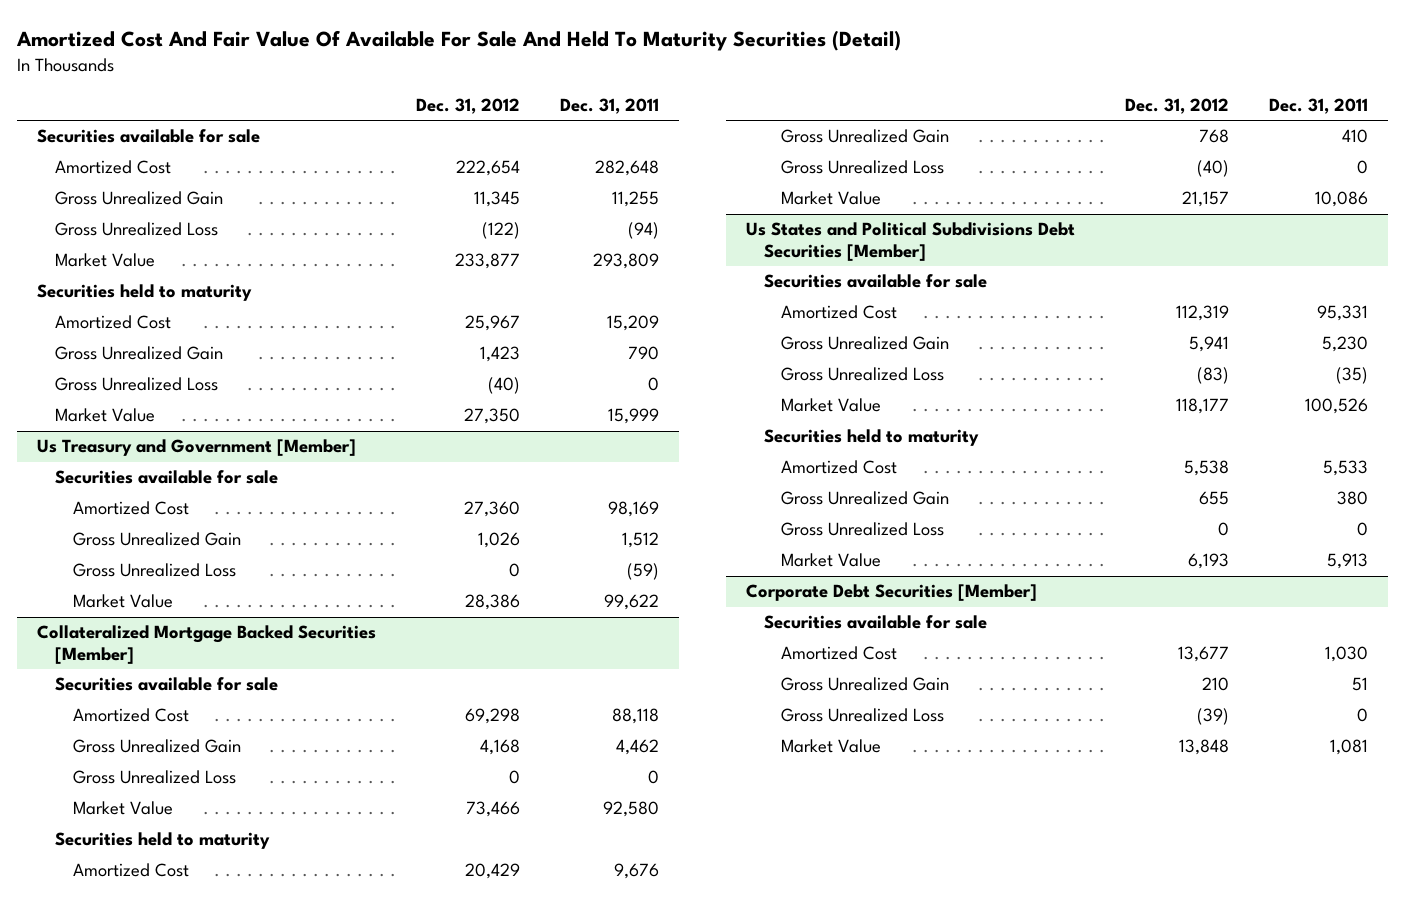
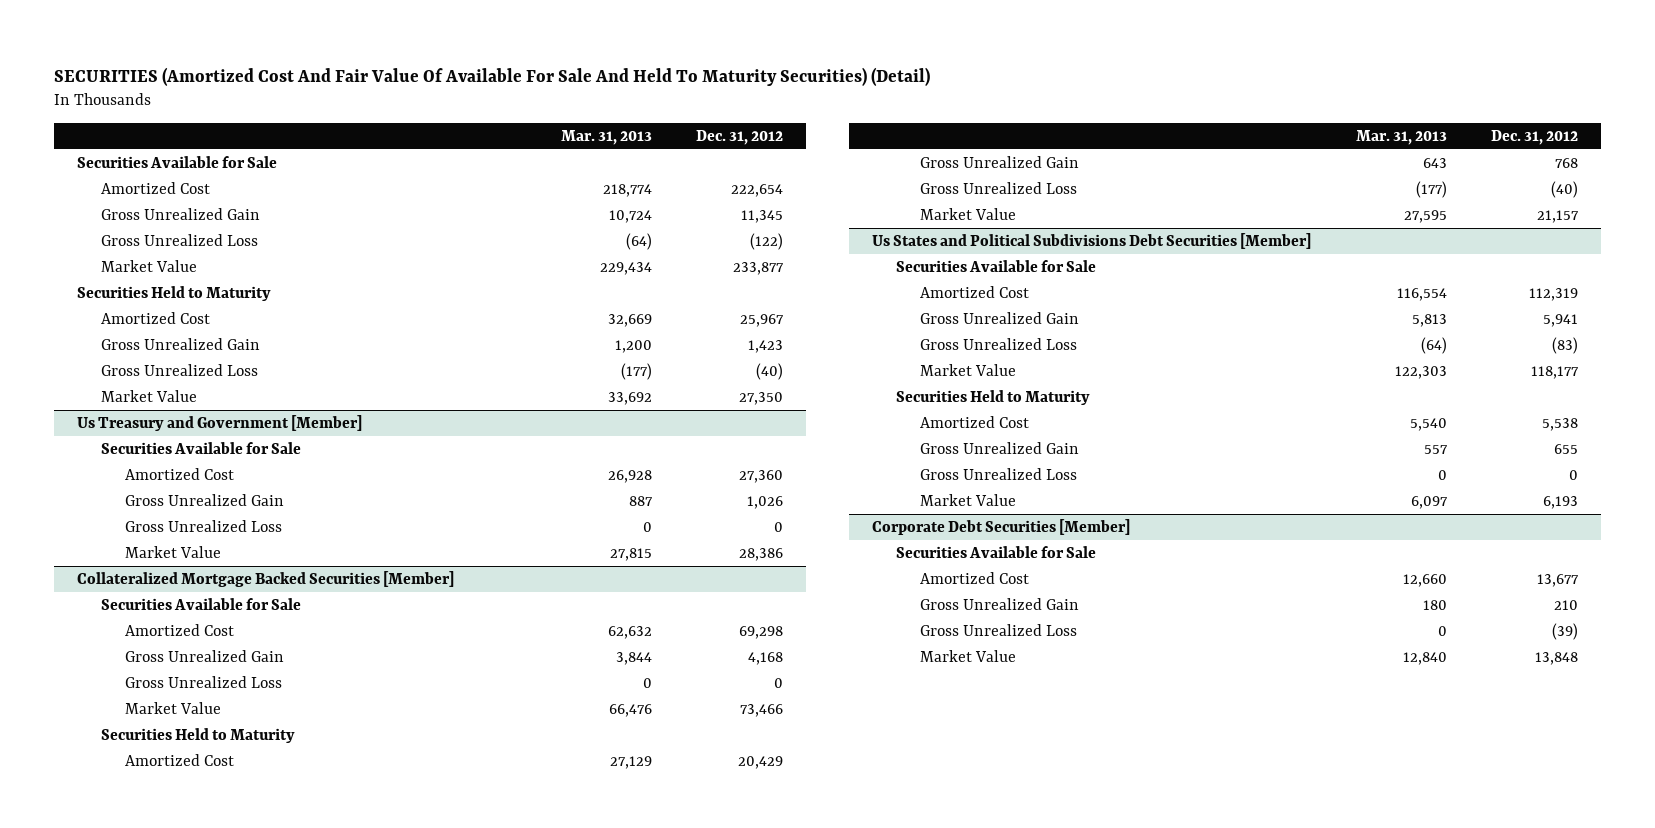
[16,29,902,51] Amortized Cost And Fair Value Of Available For Sale And Held To Maturity Securities (Detail) -> [54,66,931,86] SECURITIES (Amortized Cost And Fair Value Of Available For Sale And Held To Maturity Securities) (Detail)
[560,98,660,115] Dec. 31, 2011 -> none
none -> [560,129,652,145] Mar. 31, 2013
[37,129,261,144] Securities available for sale -> [76,156,277,169] Securities Available for Sale
[37,284,253,302] Securities held to maturity -> [76,286,271,302] Securities Held to Maturity
[55,470,279,485] Securities available for sale -> [100,442,301,455] Securities Available for Sale
[55,677,279,692] Securities available for sale -> [100,598,301,611] Securities Available for Sale
[55,832,271,850] Securities held to maturity -> [100,728,295,744] Securities Held to Maturity
[763,274,987,289] Securities available for sale -> [895,260,1096,273] Securities Available for Sale
[763,429,979,447] Securities held to maturity -> [895,390,1090,406] Securities Held to Maturity
[763,615,987,630] Securities available for sale -> [895,546,1096,559] Securities Available for Sale

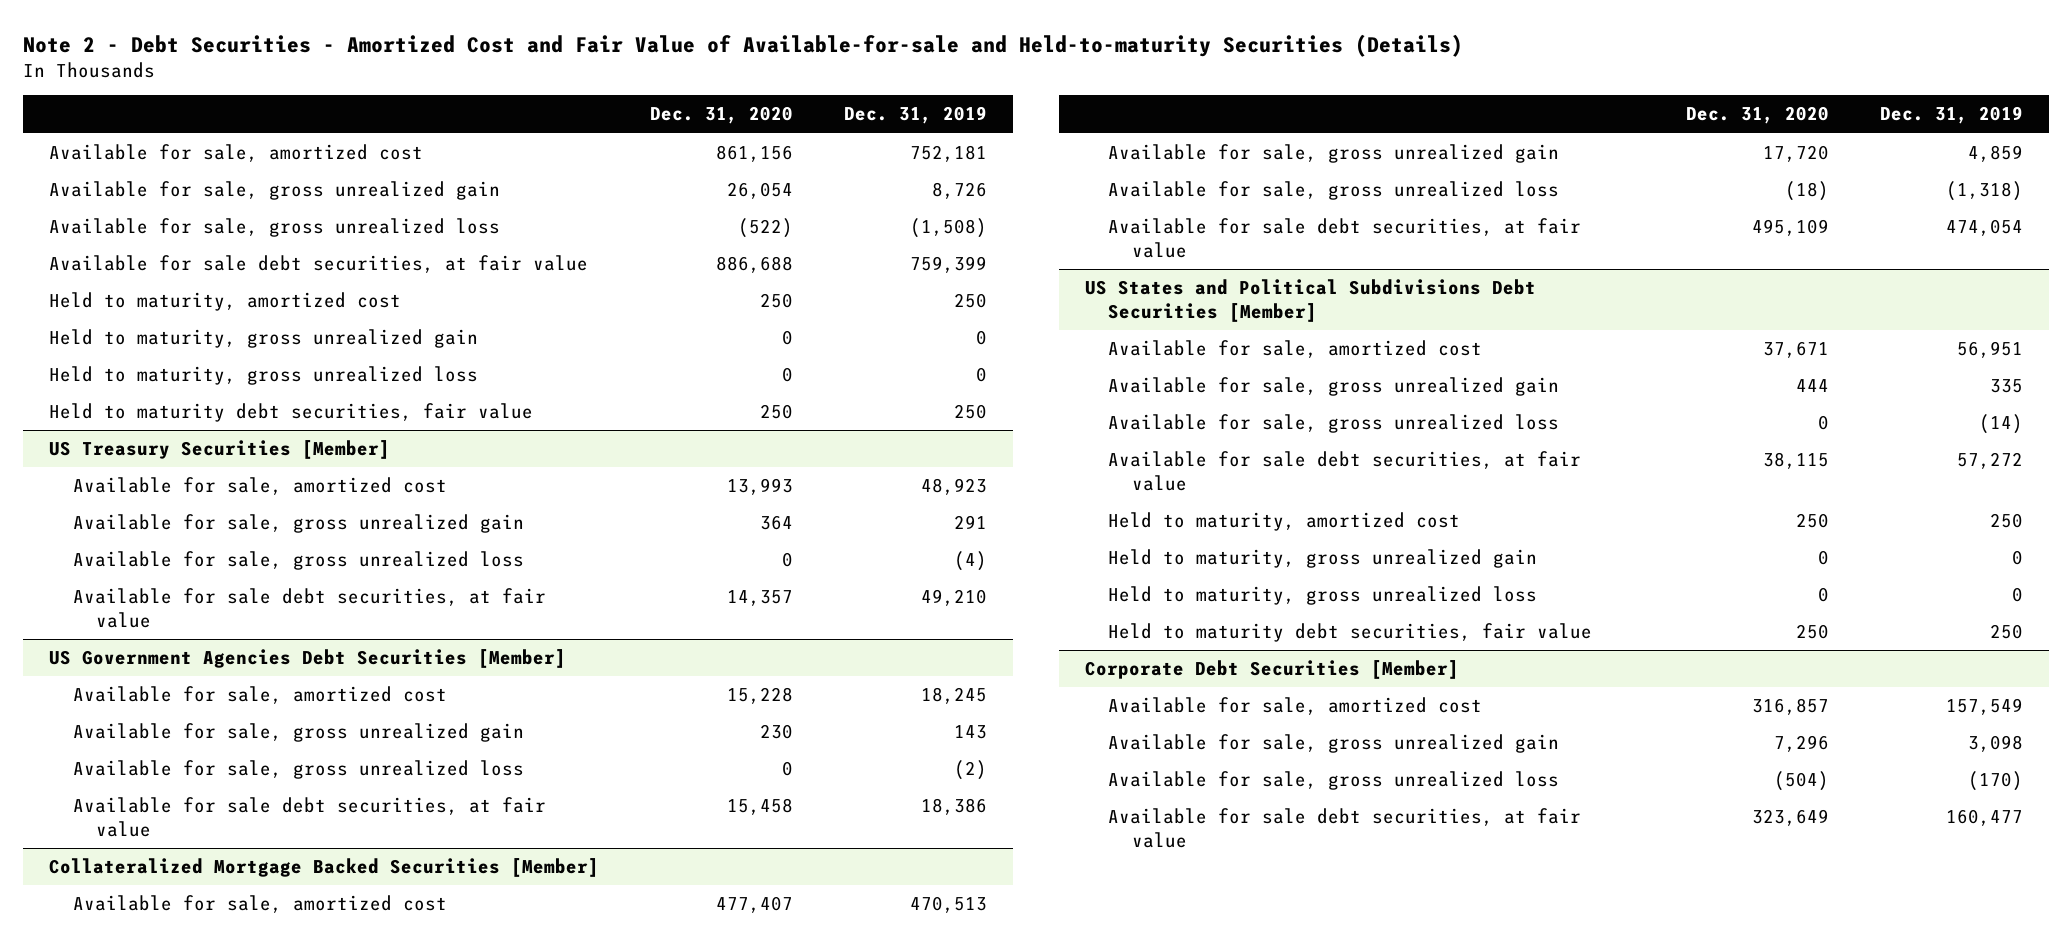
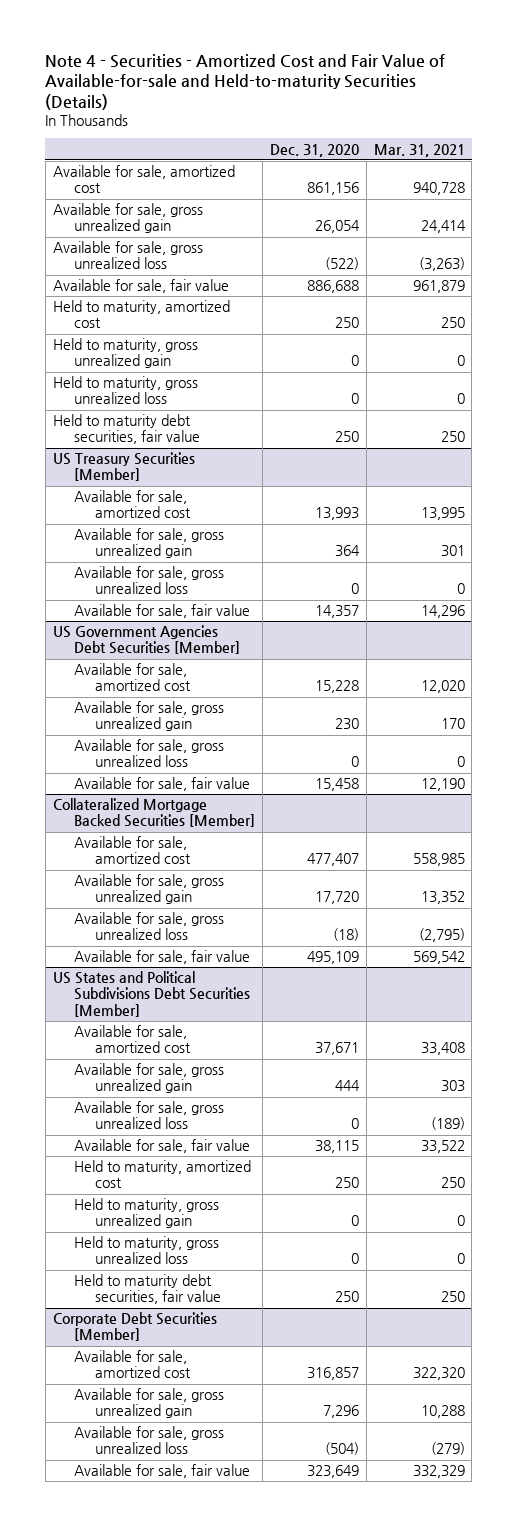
[23,33,1464,57] Note 2 - Debt Securities - Amortized Cost and Fair Value of Available-for-sale and Held-to-maturity Securities (Details) -> [45,53,446,111] Note 4 - Securities - Amortized Cost and Fair Value of Available-for-sale and Held-to-maturity Securities (Details)
[844,106,988,125] Dec. 31, 2019 -> none
none -> [373,143,465,157] Mar. 31, 2021
[48,255,588,274] Available for sale debt securities, at fair value -> [52,279,229,294] Available for sale, fair value
[72,588,546,629] Available for sale debt securities, at fair value -> [73,604,250,619] Available for sale, fair value
[72,797,546,838] Available for sale debt securities, at fair value -> [73,777,250,792] Available for sale, fair value
[1108,218,1582,259] Available for sale debt securities, at fair value -> [73,950,250,965] Available for sale, fair value
[1108,451,1582,492] Available for sale debt securities, at fair value -> [73,1139,250,1154] Available for sale, fair value
[1108,808,1582,849] Available for sale debt securities, at fair value -> [73,1464,250,1479] Available for sale, fair value

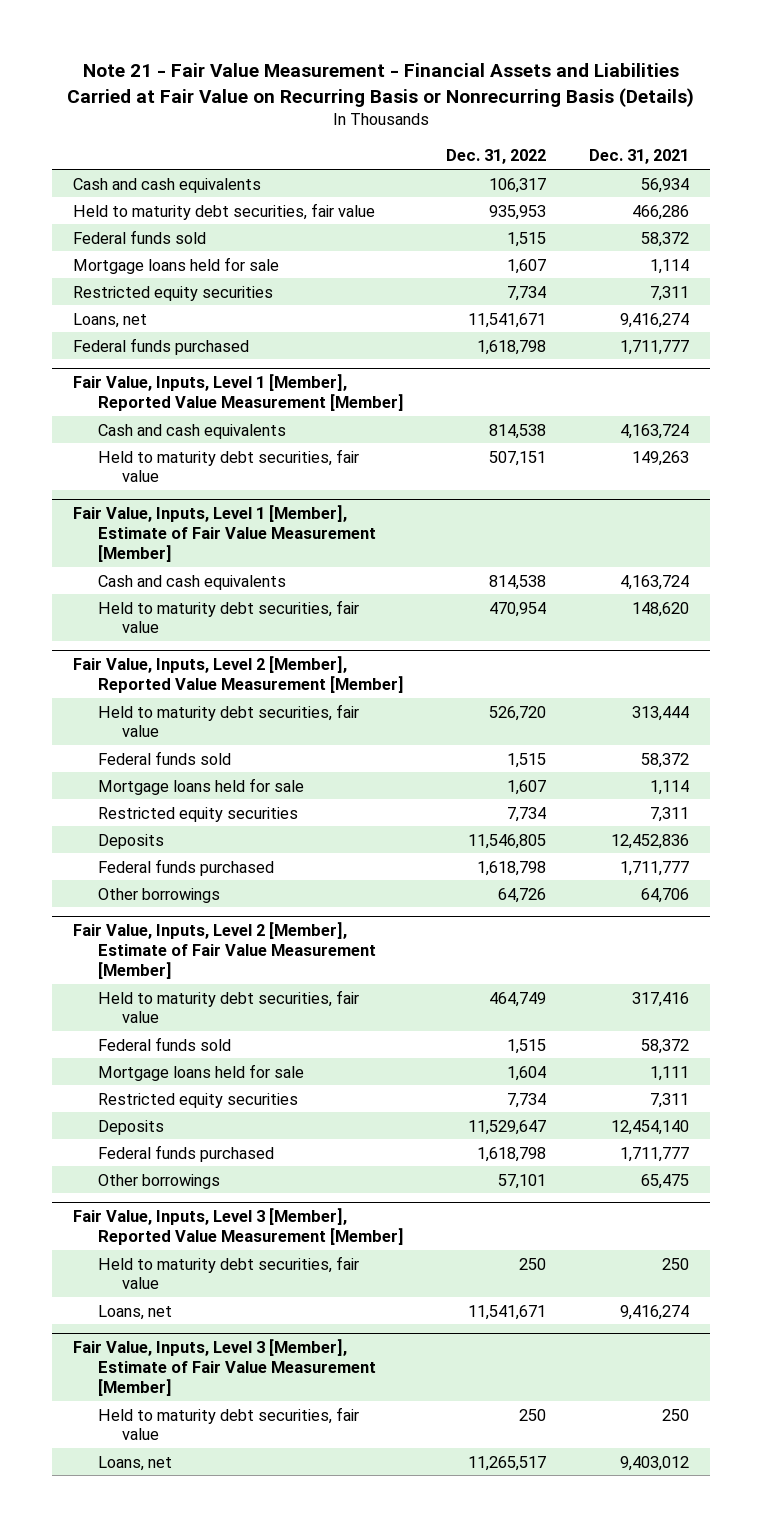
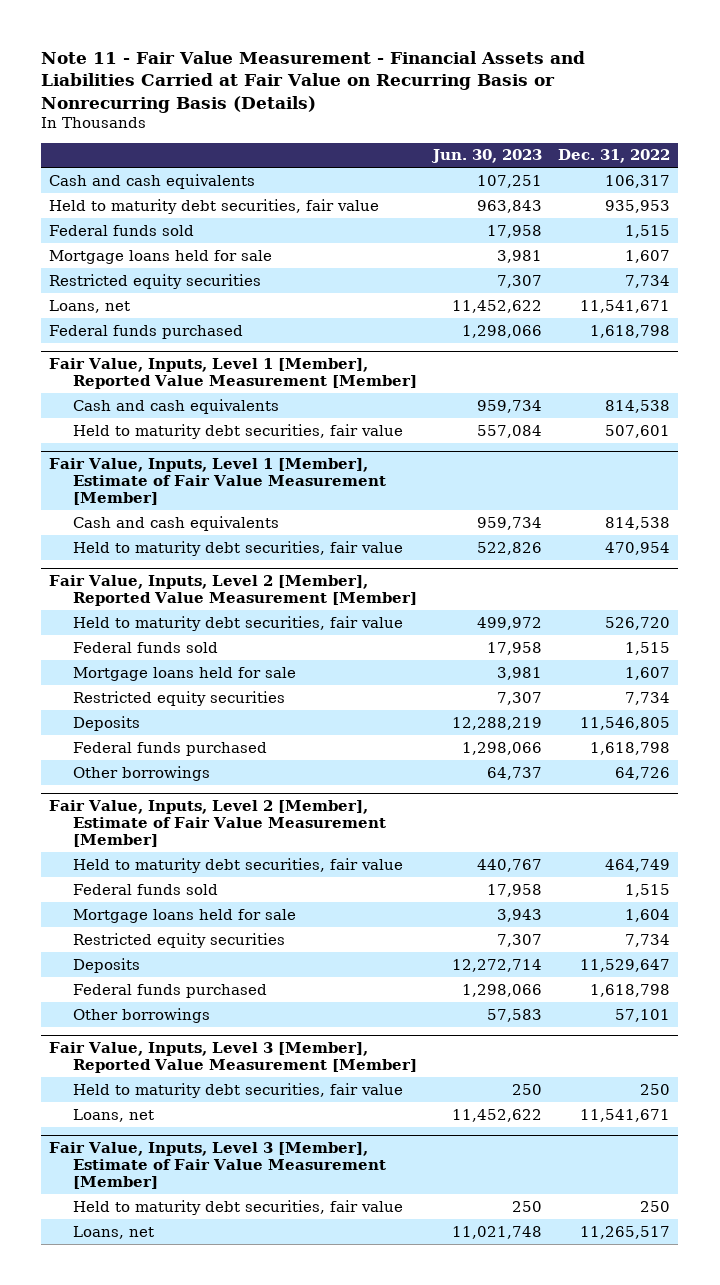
[67,63,695,108] Note 21 - Fair Value Measurement - Financial Assets and Liabilities Carried at Fair Value on Recurring Basis or Nonrecurring Basis (Details) -> [41,50,586,113] Note 11 - Fair Value Measurement - Financial Assets and Liabilities Carried at Fair Value on Recurring Basis or Nonrecurring Basis (Details)
[588,149,689,165] Dec. 31, 2021 -> none
none -> [430,149,542,164] Jun. 30, 2023
[489,450,547,466] 507,151 -> [605,424,671,438] 507,601

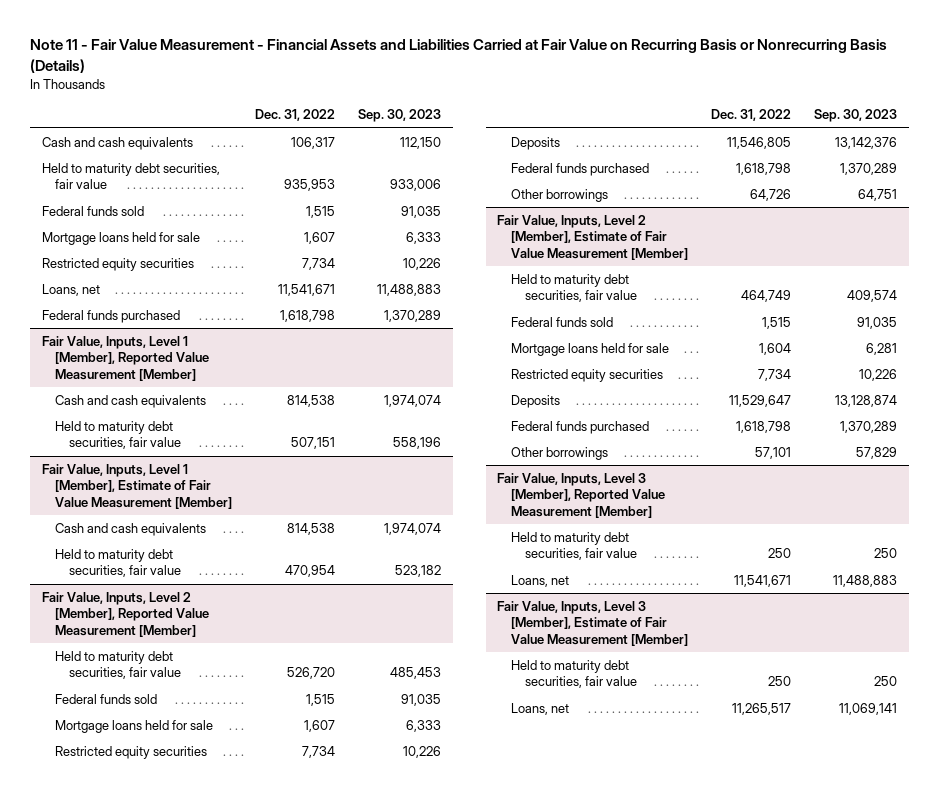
[430,149,542,164] Jun. 30, 2023 -> none
none -> [358,109,442,123] Sep. 30, 2023
[605,424,671,438] 507,601 -> [291,437,336,450] 507,151

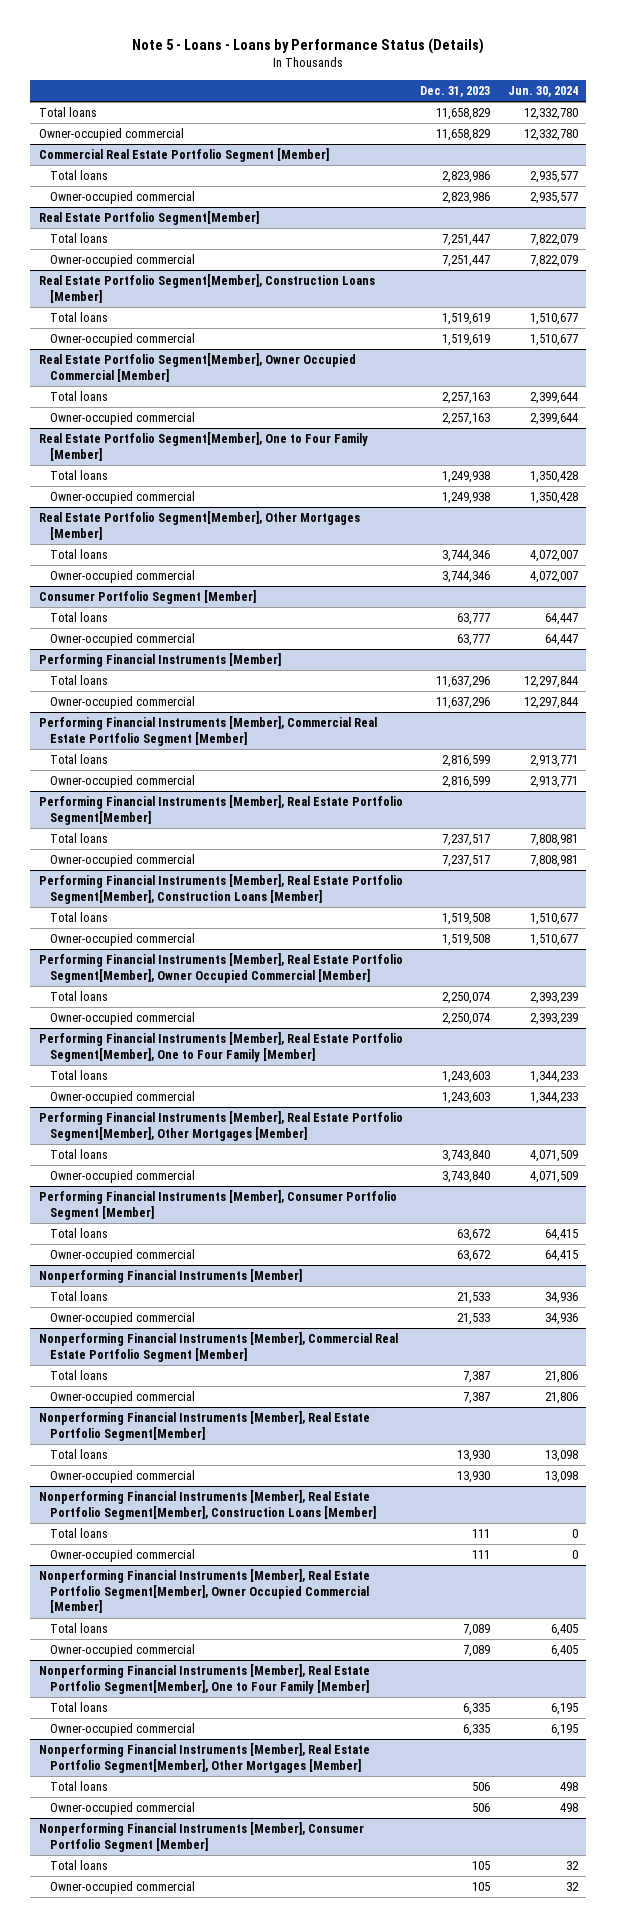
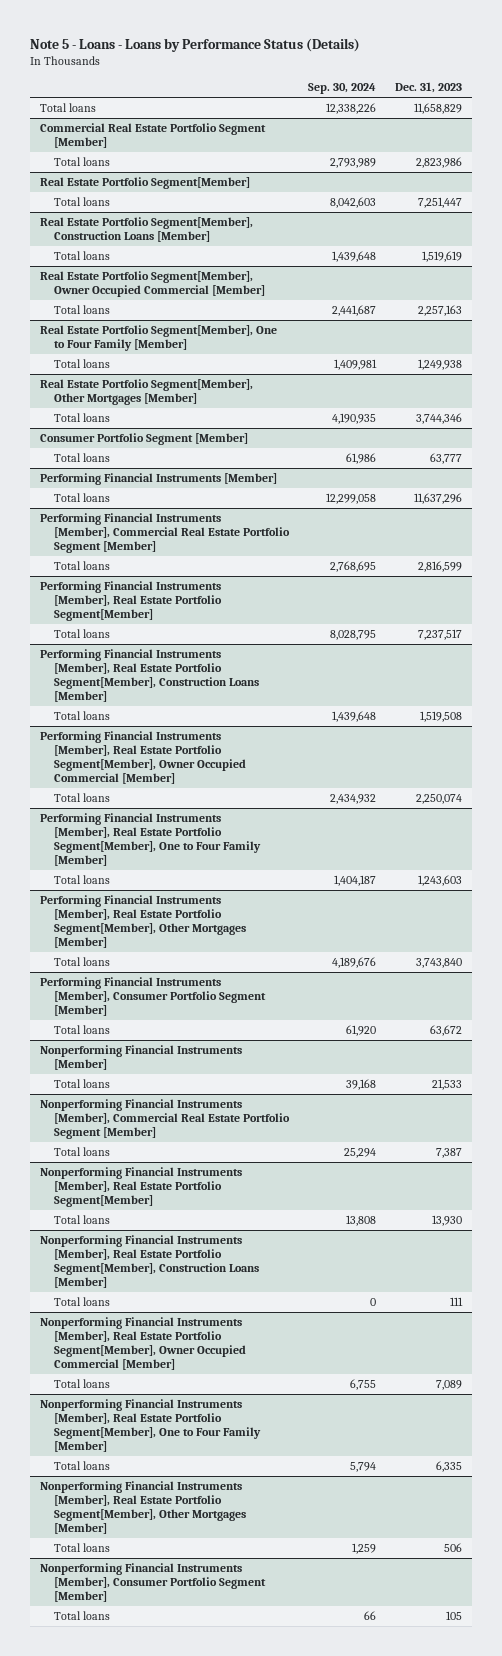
[507,86,578,98] Jun. 30, 2024 -> none
none -> [307,83,376,95] Sep. 30, 2024
[39,128,185,142] Owner-occupied commercial -> none
[49,191,195,205] Owner-occupied commercial -> none
[49,254,195,268] Owner-occupied commercial -> none
[49,333,195,347] Owner-occupied commercial -> none
[49,412,195,426] Owner-occupied commercial -> none
[49,491,195,505] Owner-occupied commercial -> none
[49,570,195,584] Owner-occupied commercial -> none
[49,633,195,647] Owner-occupied commercial -> none
[49,696,195,710] Owner-occupied commercial -> none
[49,775,195,789] Owner-occupied commercial -> none
[49,854,195,868] Owner-occupied commercial -> none
[49,933,195,947] Owner-occupied commercial -> none
[49,1012,195,1026] Owner-occupied commercial -> none
[49,1091,195,1105] Owner-occupied commercial -> none
[49,1170,195,1184] Owner-occupied commercial -> none
[49,1249,195,1263] Owner-occupied commercial -> none
[49,1312,195,1326] Owner-occupied commercial -> none
[49,1391,195,1405] Owner-occupied commercial -> none
[49,1470,195,1484] Owner-occupied commercial -> none
[49,1549,195,1563] Owner-occupied commercial -> none
[49,1644,195,1658] Owner-occupied commercial -> none
[49,1723,195,1737] Owner-occupied commercial -> none
[49,1802,195,1816] Owner-occupied commercial -> none
[49,1881,195,1895] Owner-occupied commercial -> none

